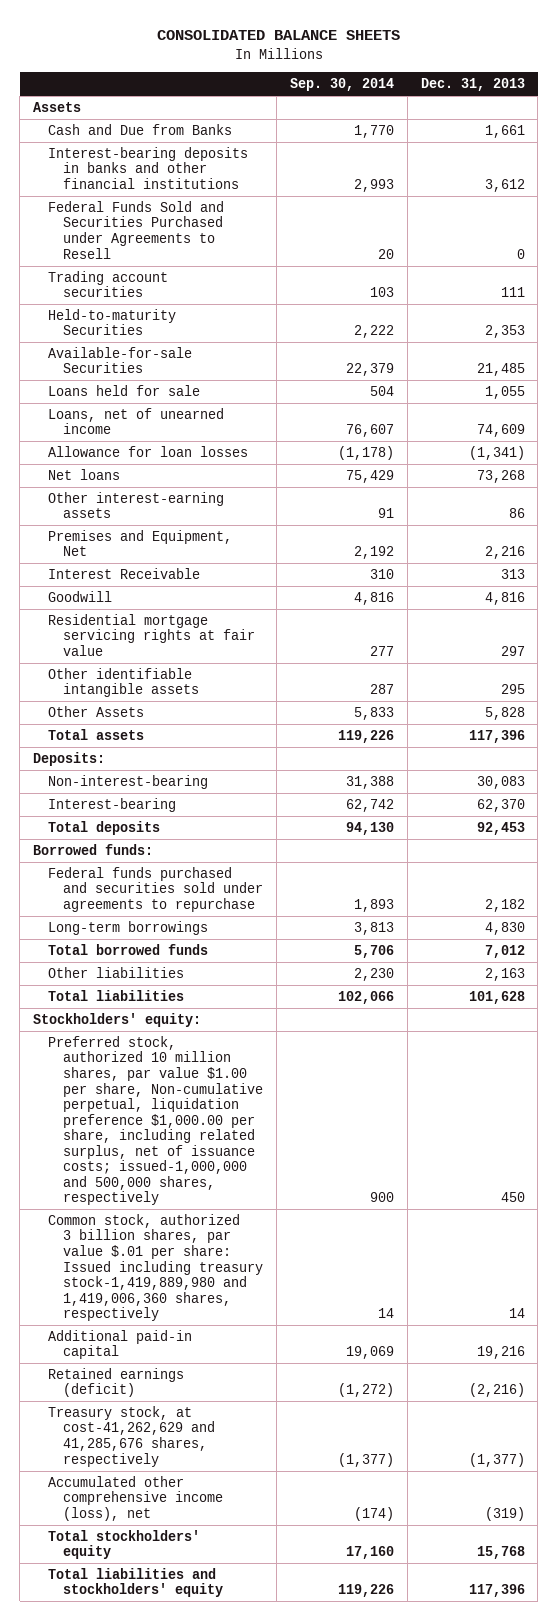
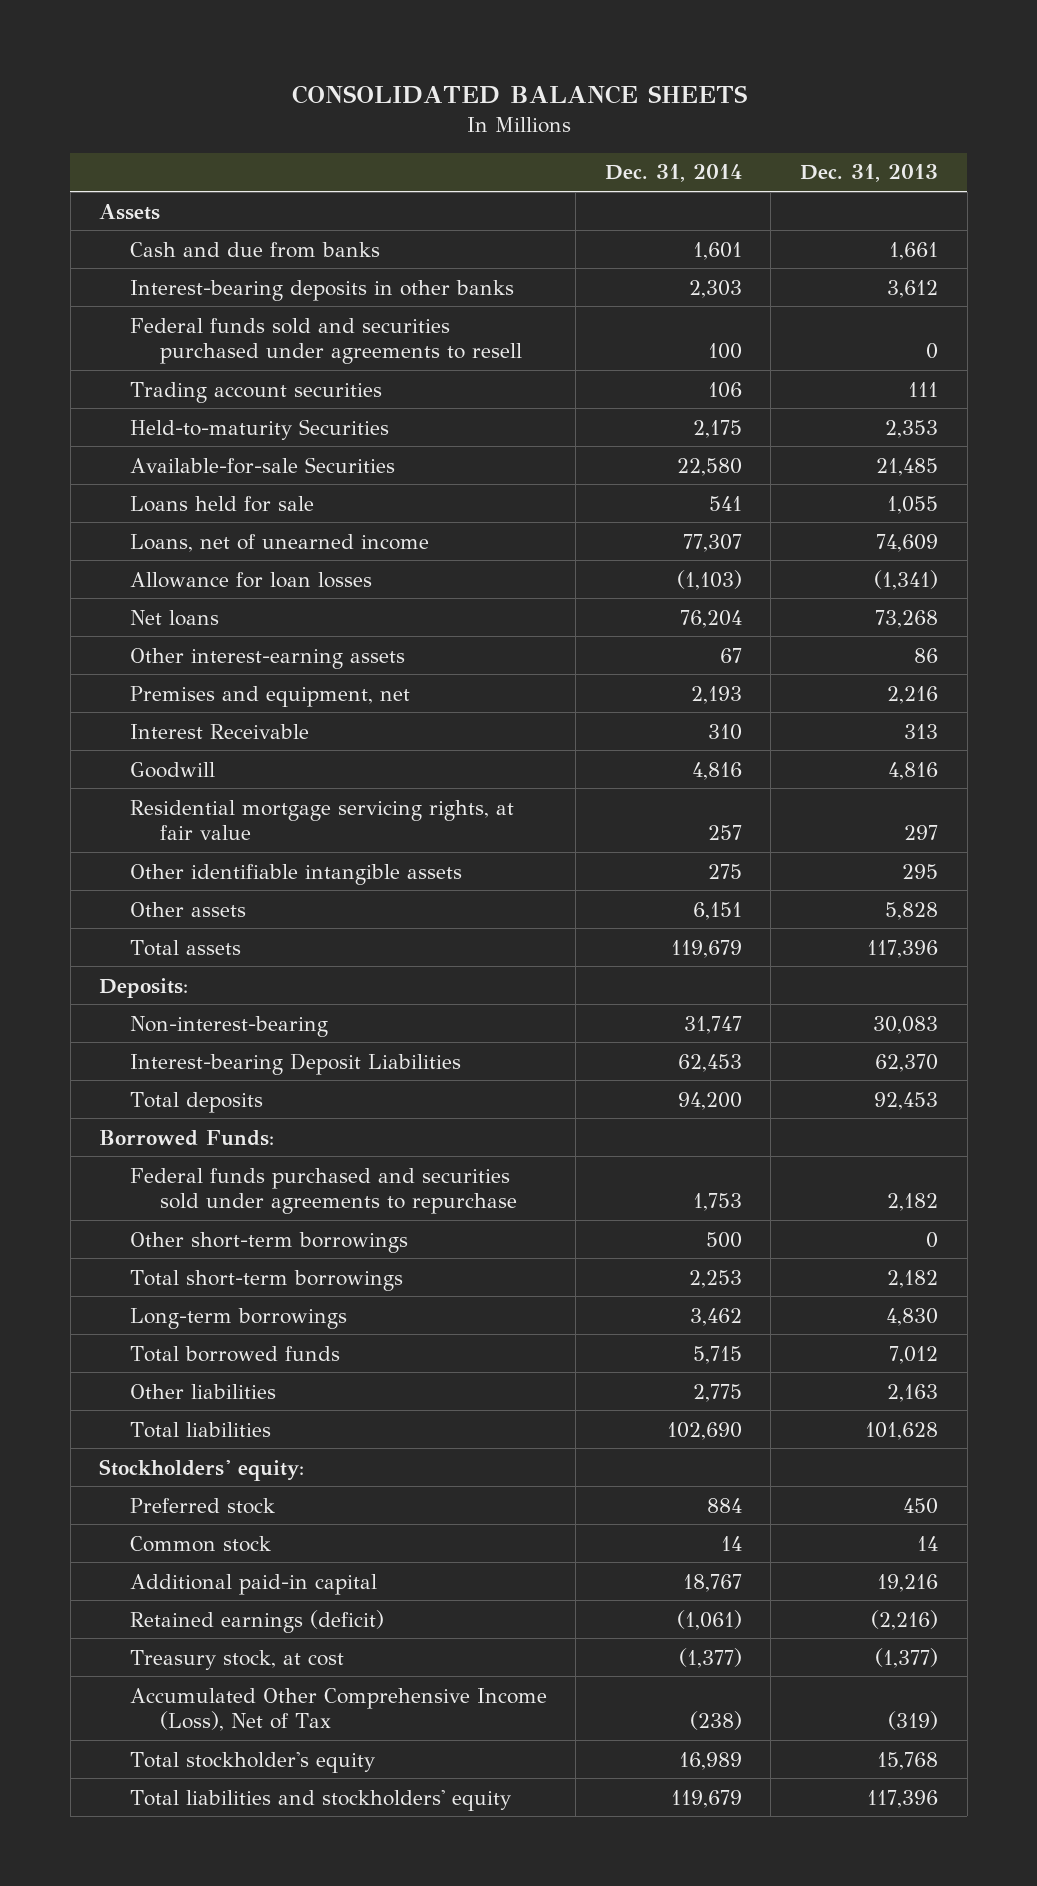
[290,78,395,92] Sep. 30, 2014 -> none
none -> [604,164,742,183] Dec. 31, 2014
[48,123,233,135] Cash and Due from Banks -> [129,241,380,258] Cash and due from banks
[48,146,249,189] Interest-bearing deposits in banks and other financial institutions -> [129,279,514,301] Interest-bearing deposits in other banks
[48,200,225,259] Federal Funds Sold and Securities Purchased under Agreements to Resell -> [129,317,522,365] Federal funds sold and securities purchased under agreements to resell
[48,529,233,557] Premises and Equipment, Net -> [129,685,410,707] Premises and equipment, net
[48,613,256,656] Residential mortgage servicing rights at fair value -> [129,799,514,841] Residential mortgage servicing rights, at fair value
[48,705,145,717] Other Assets -> [129,901,246,917] Other assets
[48,797,177,812] Interest-bearing -> [129,1052,461,1075] Interest-bearing Deposit Liabilities
[32,843,153,855] Borrowed funds: -> [99,1129,275,1146] Borrowed Funds:
none -> [129,1231,408,1253] Other short-term borrowings
none -> [129,1269,403,1291] Total short-term borrowings
[48,1035,264,1206] Preferred stock, authorized 10 million shares, par value $1.00 per share, Non-cumulative perpetual, liquidation preference $1,000.00 per share, including related surplus, net of issuance costs; issued-1,000,000 and 500,000 shares, respectively -> [129,1497,275,1514] Preferred stock
[48,1213,264,1322] Common stock, authorized 3 billion shares, par value $.01 per share: Issued including treasury stock-1,419,889,980 and 1,419,006,360 shares, respectively -> [129,1535,271,1552] Common stock
[48,1405,216,1467] Treasury stock, at cost-41,262,629 and 41,285,676 shares, respectively -> [129,1649,344,1670] Treasury stock, at cost
[48,1475,224,1521] Accumulated other comprehensive income (loss), net -> [129,1687,547,1732] Accumulated Other Comprehensive Income (Loss), Net of Tax
[48,1529,201,1560] Total stockholders' equity -> [129,1751,375,1773] Total stockholder's equity

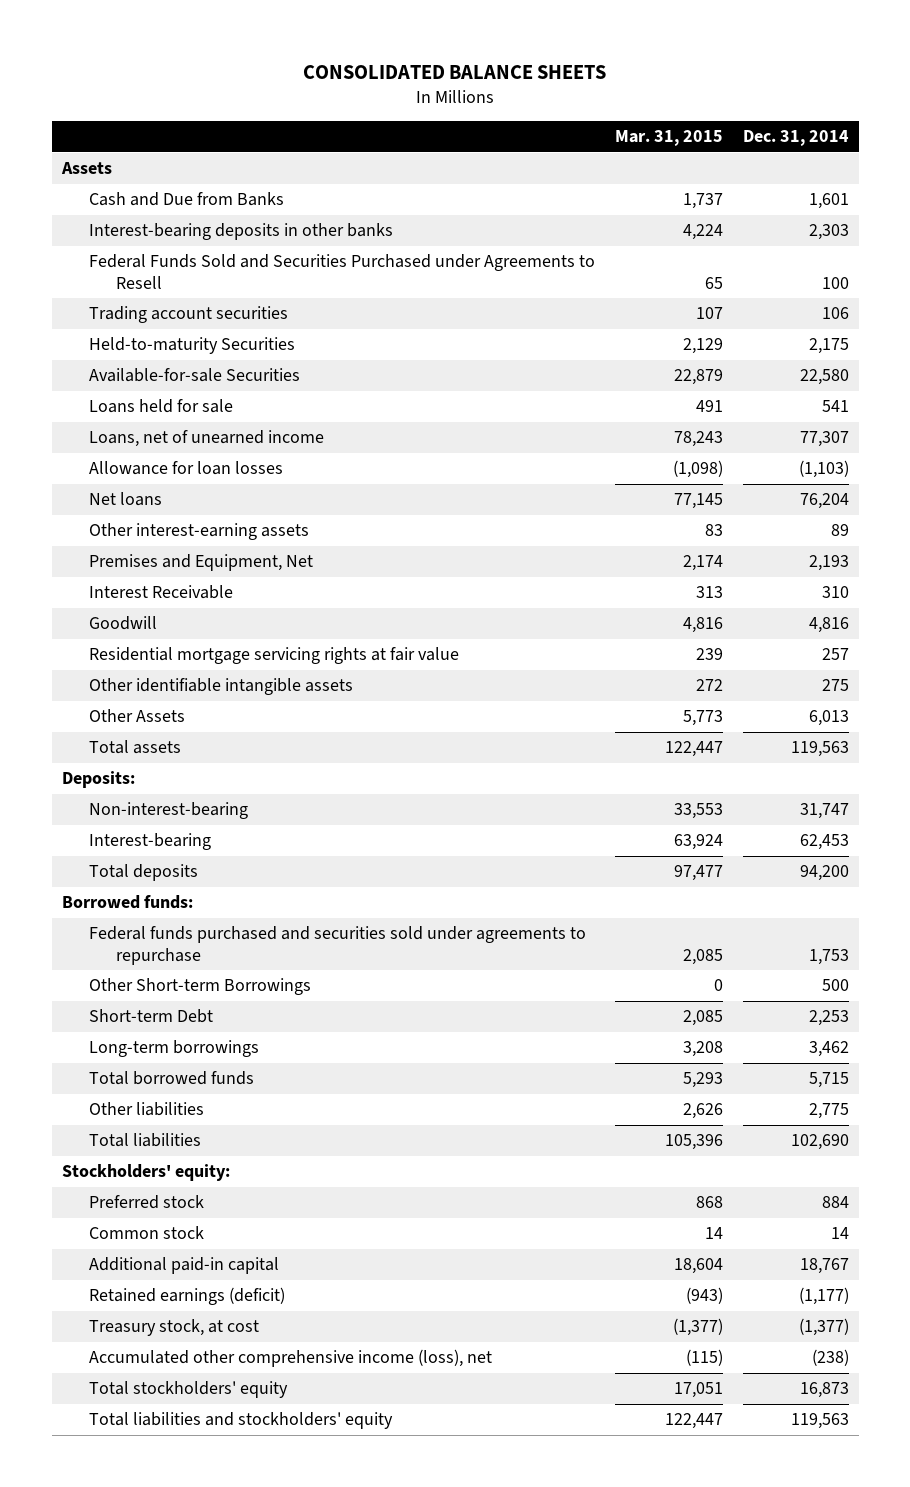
[800,164,939,183] Dec. 31, 2013 -> none
none -> [614,130,723,147] Mar. 31, 2015
[129,241,380,258] Cash and due from banks -> [88,192,284,207] Cash and Due from Banks
[129,317,522,365] Federal funds sold and securities purchased under agreements to resell -> [88,254,595,289] Federal Funds Sold and Securities Purchased under Agreements to Resell
[719,647,742,663] 67 -> [830,524,849,537] 89
[129,685,410,707] Premises and equipment, net -> [88,554,313,572] Premises and Equipment, Net
[129,799,514,841] Residential mortgage servicing rights, at fair value -> [88,647,459,665] Residential mortgage servicing rights at fair value
[129,901,246,917] Other assets -> [88,709,185,723] Other Assets
[692,901,742,920] 6,151 -> [808,710,849,727] 6,013
[670,939,742,958] 119,679 -> [790,741,849,758] 119,563
[129,1052,461,1075] Interest-bearing Deposit Liabilities -> [88,833,211,851] Interest-bearing
[99,1129,275,1146] Borrowed Funds: -> [61,895,193,910] Borrowed funds:
[129,1231,408,1253] Other short-term borrowings -> [88,978,311,996] Other Short-term Borrowings
[129,1269,403,1291] Total short-term borrowings -> [88,1009,213,1024] Short-term Debt
[676,1609,742,1630] (1,061) -> [798,1287,849,1306] (1,177)
[129,1687,547,1732] Accumulated Other Comprehensive Income (Loss), Net of Tax -> [88,1349,492,1368] Accumulated other comprehensive income (loss), net
[129,1751,375,1773] Total stockholder's equity -> [88,1381,288,1399] Total stockholders' equity
[678,1751,742,1770] 16,989 -> [799,1382,849,1399] 16,873
[670,1789,742,1808] 119,679 -> [790,1413,849,1430] 119,563

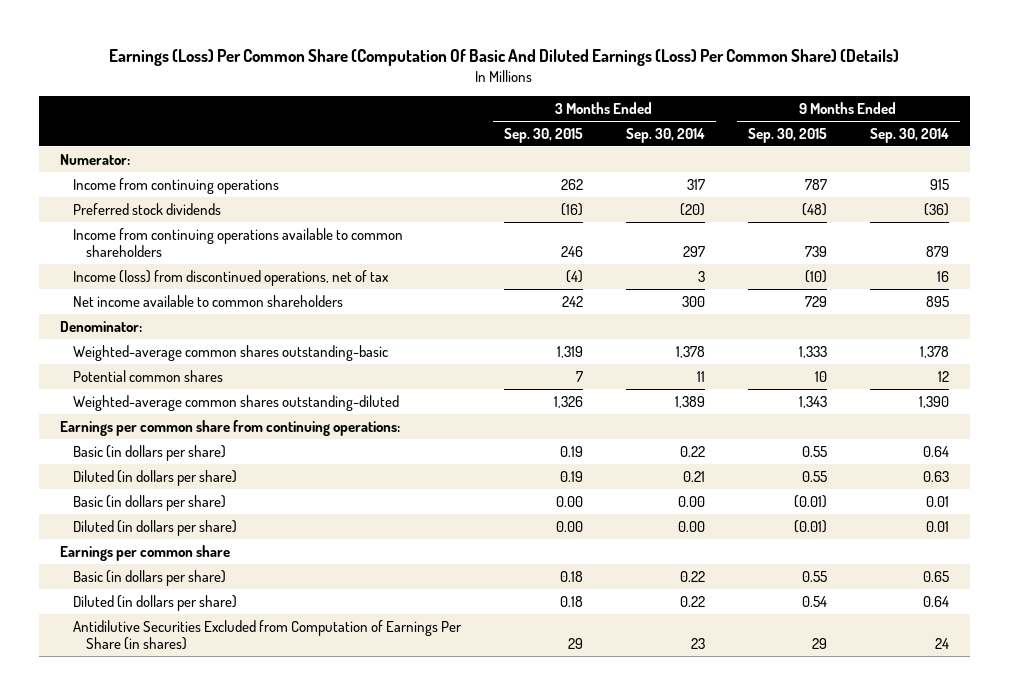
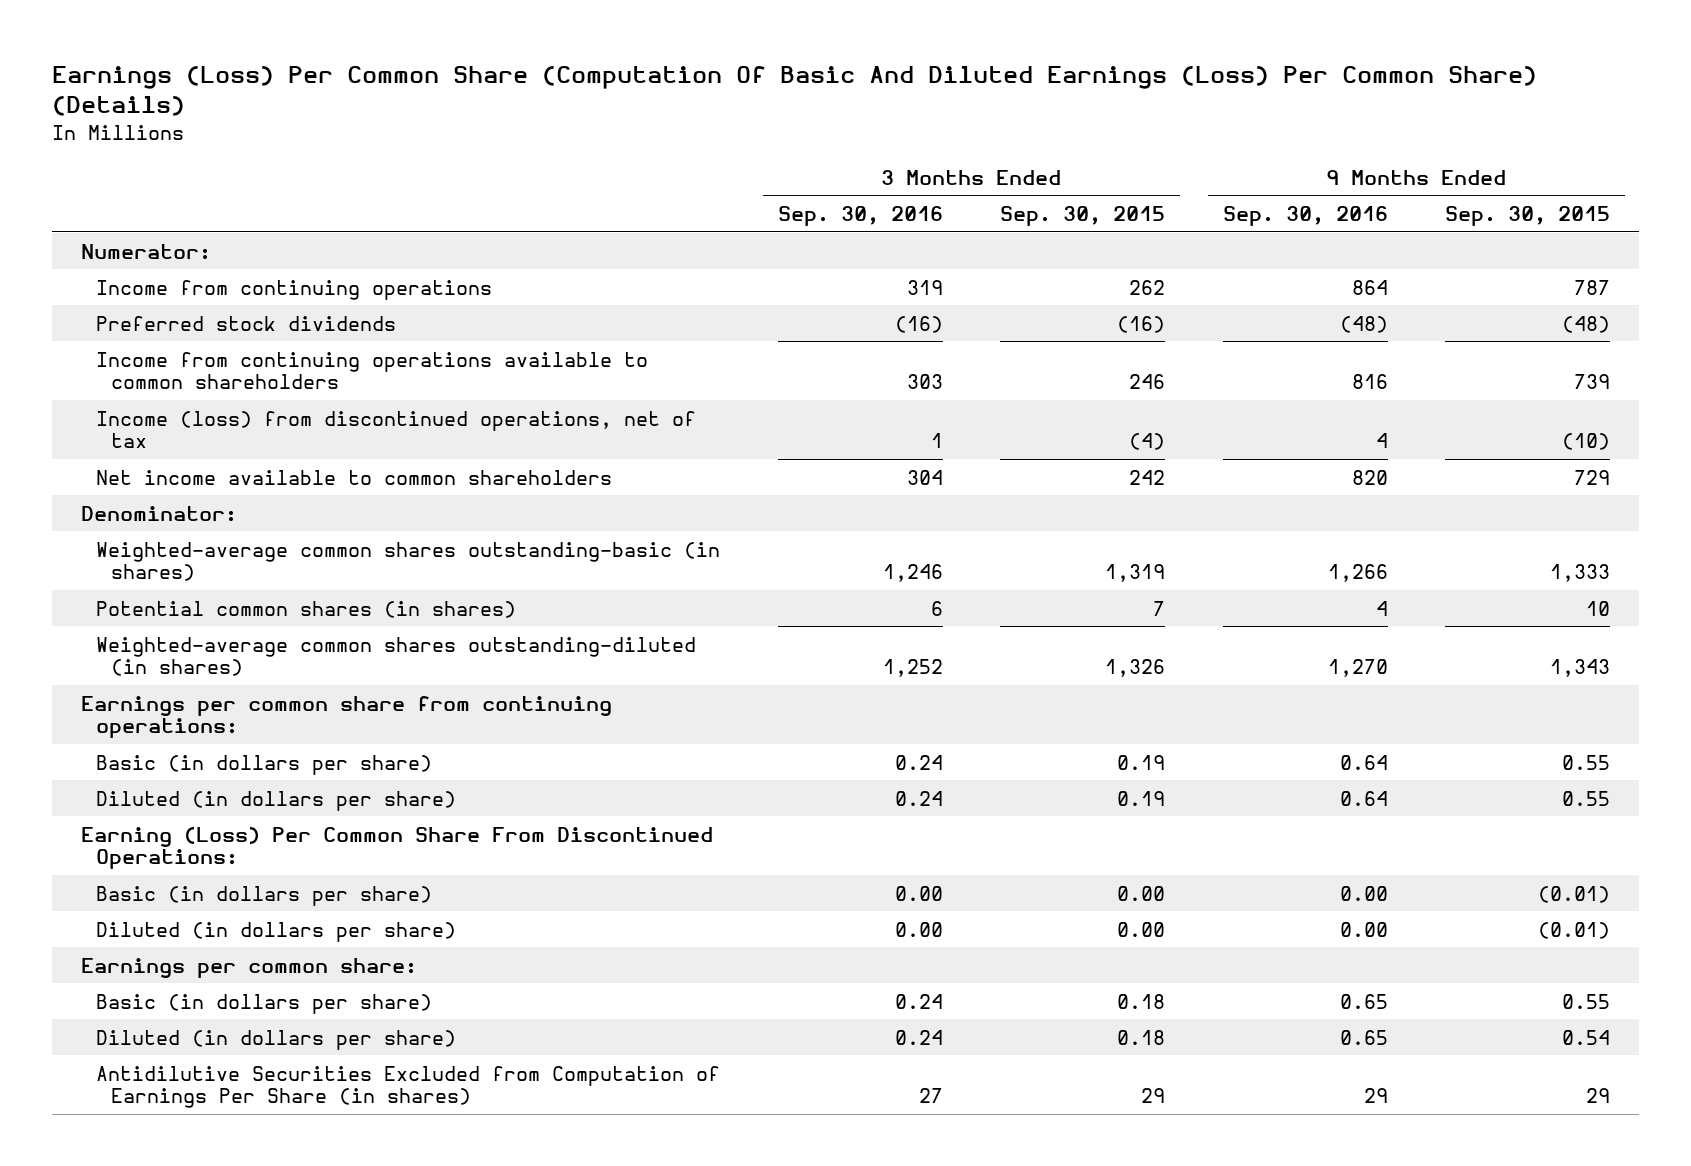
[625,128,705,144] Sep. 30, 2014 -> none
[869,128,949,144] Sep. 30, 2014 -> none
none -> [777,206,943,227] Sep. 30, 2016
none -> [1222,206,1388,227] Sep. 30, 2016
[72,344,388,361] Weighted-average common shares outstanding-basic -> [96,541,721,582] Weighted-average common shares outstanding-basic (in shares)
[72,369,223,382] Potential common shares -> [96,600,517,618] Potential common shares (in shares)
[72,394,399,411] Weighted-average common shares outstanding-diluted -> [96,636,697,677] Weighted-average common shares outstanding-diluted (in shares)
none -> [81,826,714,870] Earning (Loss) Per Common Share From Discontinued Operations:
[60,544,231,561] Earnings per common share -> [81,957,418,978] Earnings per common share:

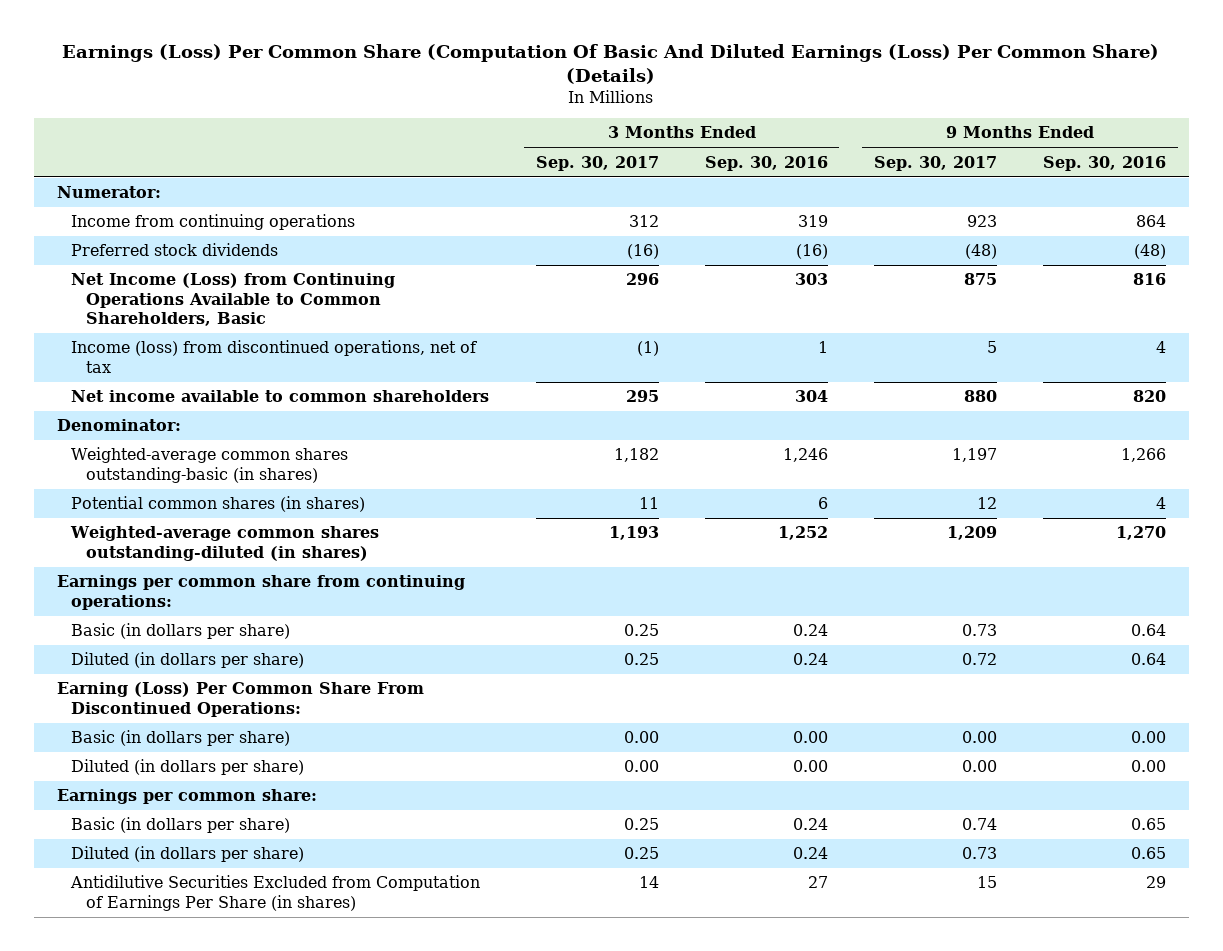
[1000,206,1166,227] Sep. 30, 2015 -> none
[1445,206,1611,227] Sep. 30, 2015 -> none
none -> [535,155,659,171] Sep. 30, 2017
none -> [873,155,997,171] Sep. 30, 2017
[96,351,649,390] Income from continuing operations available to common shareholders -> [71,273,396,327] Net Income (Loss) from Continuing Operations Available to Common Shareholders, Basic

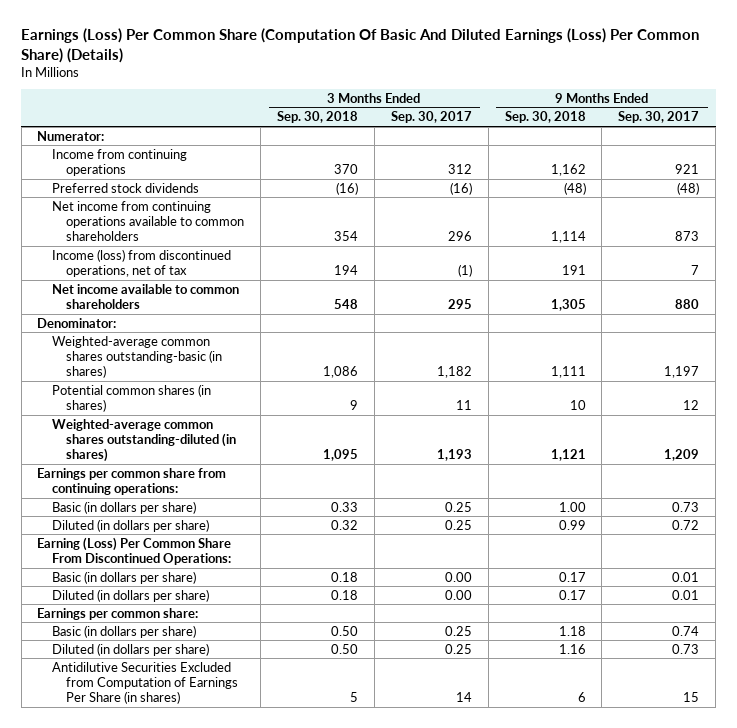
[704,155,828,171] Sep. 30, 2016 -> none
[1043,155,1167,171] Sep. 30, 2016 -> none
none -> [276,111,358,124] Sep. 30, 2018
none -> [504,111,586,124] Sep. 30, 2018
[966,215,997,228] 923 -> [675,163,700,174] 921
[71,273,396,327] Net Income (Loss) from Continuing Operations Available to Common Shareholders, Basic -> [51,200,244,241] Net income from continuing operations available to common shareholders
[963,273,997,286] 875 -> [675,230,700,241] 873
[986,341,997,354] 5 -> [691,264,700,275] 7
[961,731,997,744] 0.00 -> [672,571,700,582] 0.01
[961,760,997,773] 0.00 -> [672,589,700,600] 0.01

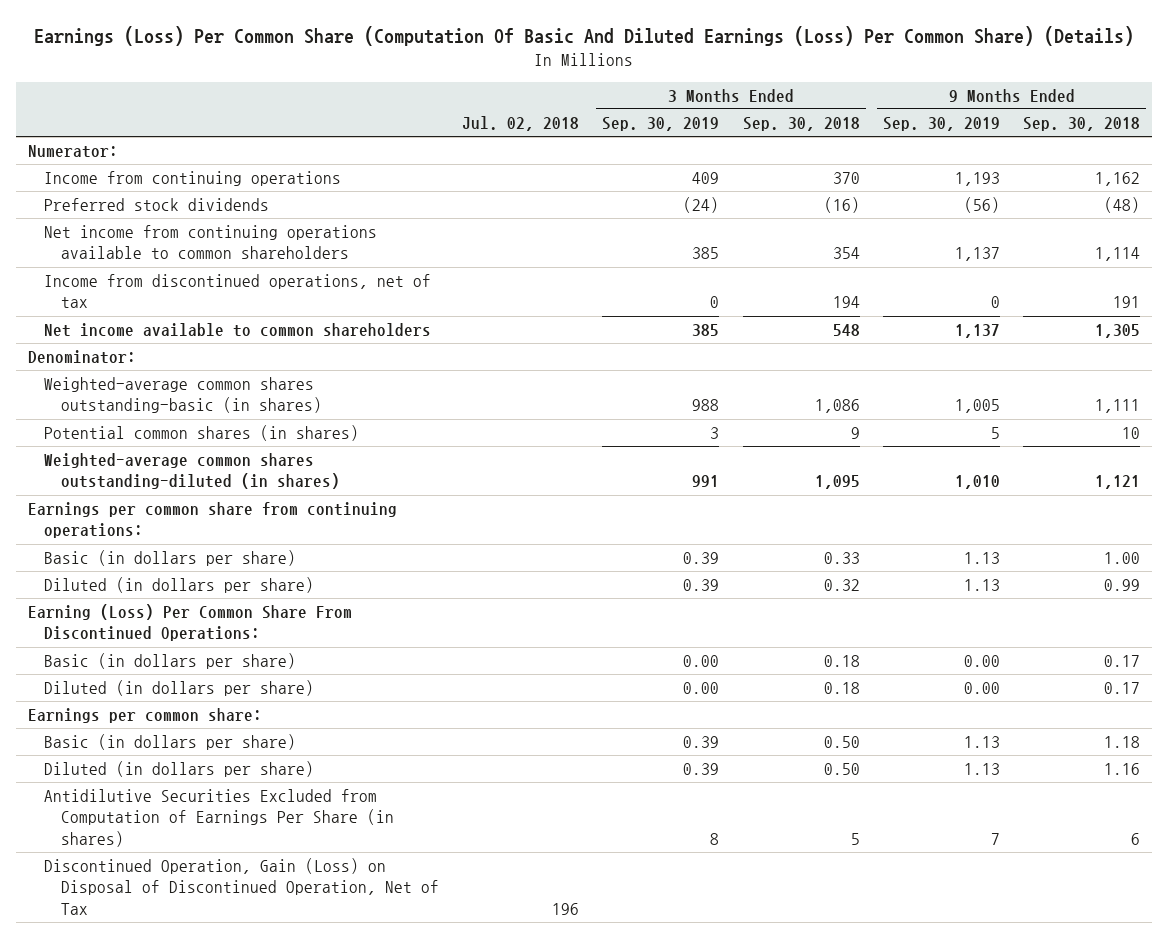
[390,111,472,124] Sep. 30, 2017 -> none
[618,111,700,124] Sep. 30, 2017 -> none
none -> [461,115,579,131] Jul. 02, 2018
none -> [602,116,720,131] Sep. 30, 2019
none -> [883,116,1001,131] Sep. 30, 2019
[51,248,231,277] Income (loss) from discontinued operations, net of tax -> [44,273,432,309] Income from discontinued operations, net of tax
none -> [44,857,439,915] Discontinued Operation, Gain (Loss) on Disposal of Discontinued Operation, Net of Tax

